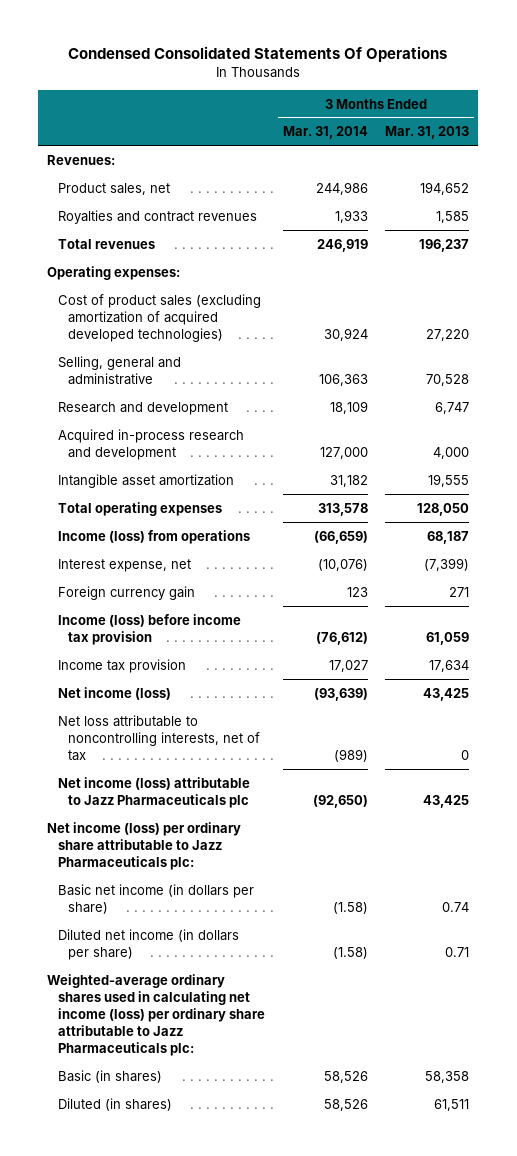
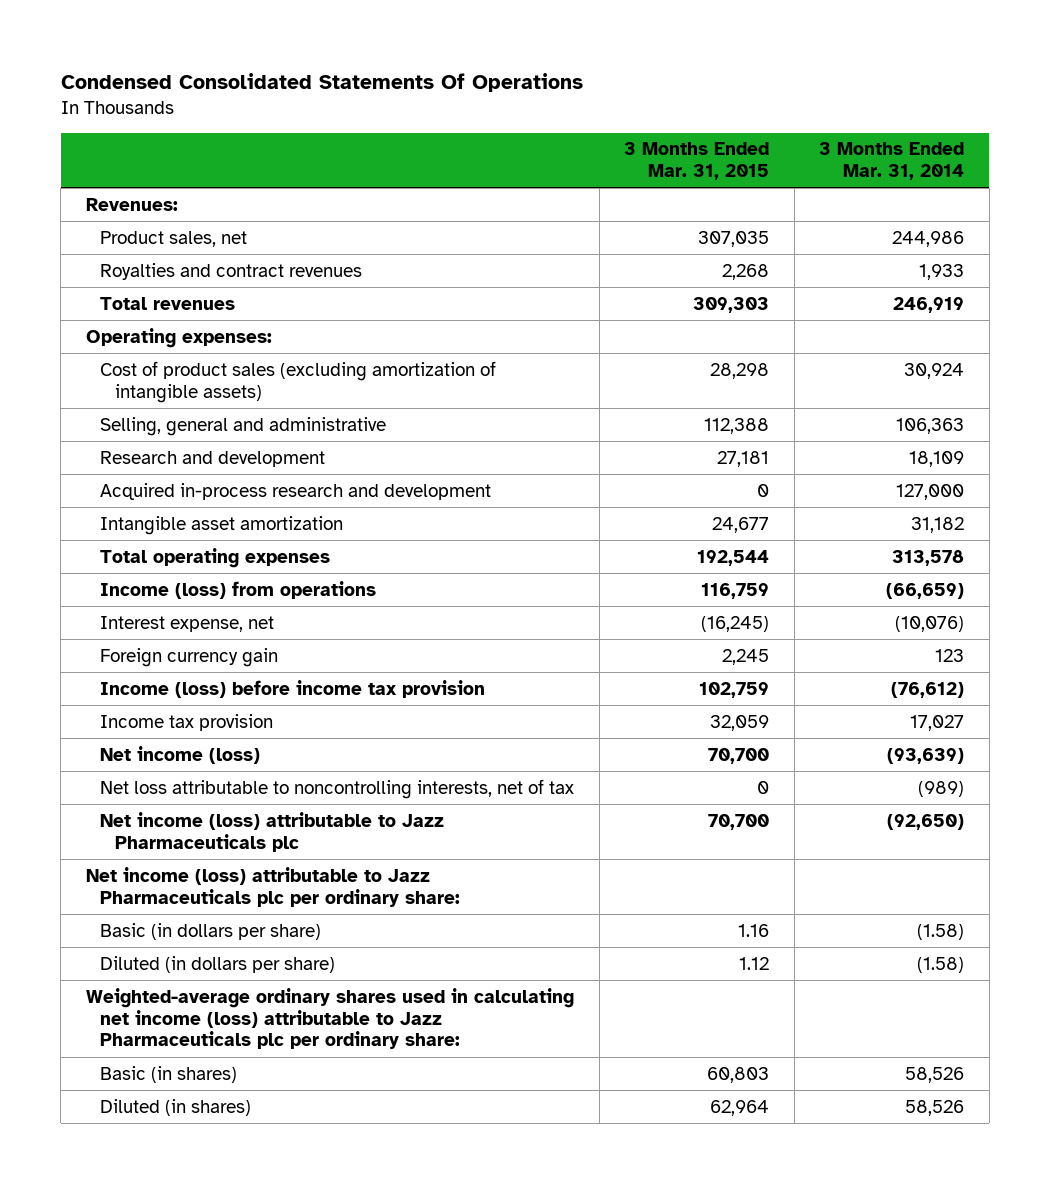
[385,126,470,140] Mar. 31, 2013 -> none
none -> [624,142,770,181] 3 Months Ended Mar. 31, 2015
[57,293,261,342] Cost of product sales (excluding amortization of acquired developed technologies) -> [100,360,497,403] Cost of product sales (excluding amortization of intangible assets)
[47,821,242,870] Net income (loss) per ordinary share attributable to Jazz Pharmaceuticals plc: -> [85,866,461,907] Net income (loss) attributable to Jazz Pharmaceuticals plc per ordinary share:
[57,883,254,914] Basic net income (in dollars per share) -> [100,922,322,940] Basic (in dollars per share)
[57,928,239,960] Diluted net income (in dollars per share) -> [100,955,336,973] Diluted (in dollars per share)
[47,973,265,1057] Weighted-average ordinary shares used in calculating net income (loss) per ordinary share attributable to Jazz Pharmaceuticals plc: -> [85,987,574,1050] Weighted-average ordinary shares used in calculating net income (loss) attributable to Jazz Pharmaceuticals plc per ordinary share:

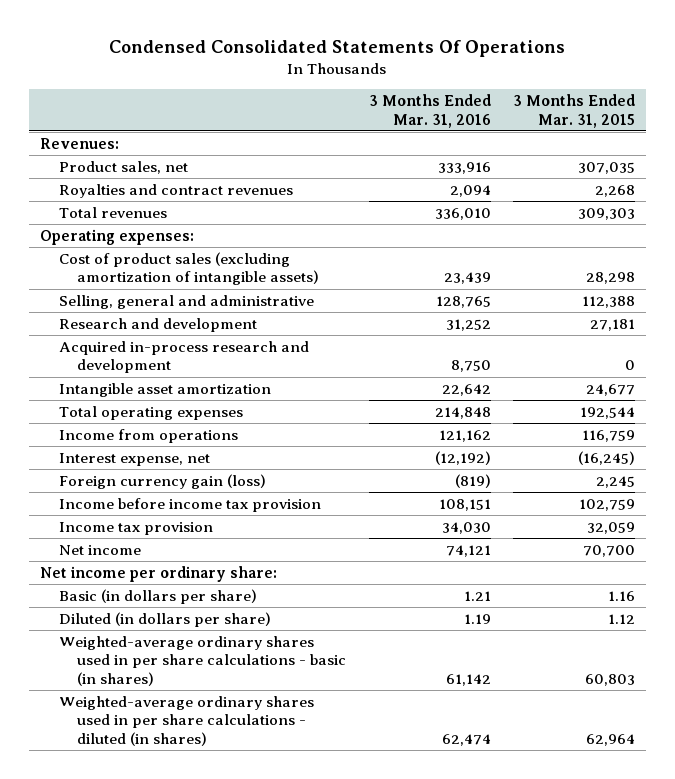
[819,142,965,181] 3 Months Ended Mar. 31, 2014 -> none
none -> [368,93,491,128] 3 Months Ended Mar. 31, 2016
[100,580,377,599] Income (loss) from operations -> [58,428,238,443] Income from operations
[100,647,279,667] Foreign currency gain -> [58,473,266,489] Foreign currency gain (loss)
[100,679,486,698] Income (loss) before income tax provision -> [58,497,321,512] Income before income tax provision
[100,778,575,799] Net loss attributable to noncontrolling interests, net of tax -> none
[100,811,445,852] Net income (loss) attributable to Jazz Pharmaceuticals plc -> none
[100,745,261,764] Net income (loss) -> [58,544,141,555] Net income
[85,866,461,907] Net income (loss) attributable to Jazz Pharmaceuticals plc per ordinary share: -> [39,565,277,582] Net income per ordinary share:
[85,987,574,1050] Weighted-average ordinary shares used in calculating net income (loss) attributable to Jazz Pharmaceuticals plc per ordinary share: -> none
[100,1065,238,1083] Basic (in shares) -> [58,635,347,686] Weighted-average ordinary shares used in per share calculations - basic (in shares)
[100,1098,252,1116] Diluted (in shares) -> [58,695,314,746] Weighted-average ordinary shares used in per share calculations - diluted (in shares)

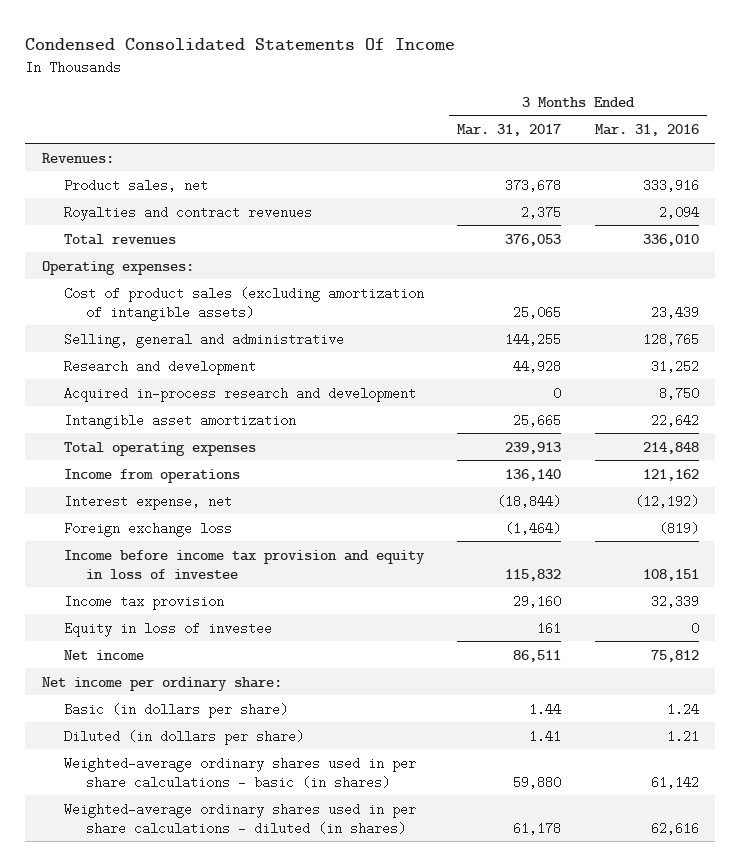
[109,39,566,57] Condensed Consolidated Statements Of Operations -> [25,38,456,52] Condensed Consolidated Statements Of Income
[512,93,635,128] 3 Months Ended Mar. 31, 2015 -> none
none -> [457,124,562,137] Mar. 31, 2017
[58,473,266,489] Foreign currency gain (loss) -> [64,521,233,537] Foreign exchange loss
[58,497,321,512] Income before income tax provision -> [64,549,426,579] Income before income tax provision and equity in loss of investee
[441,521,491,534] 34,030 -> [650,594,699,608] 32,339
none -> [64,621,273,637] Equity in loss of investee
[445,544,491,557] 74,121 -> [650,649,699,662] 75,812
[463,590,491,601] 1.21 -> [666,702,699,716] 1.24
[463,613,491,624] 1.19 -> [666,729,699,743] 1.21
[441,733,491,746] 62,474 -> [650,821,699,835] 62,616

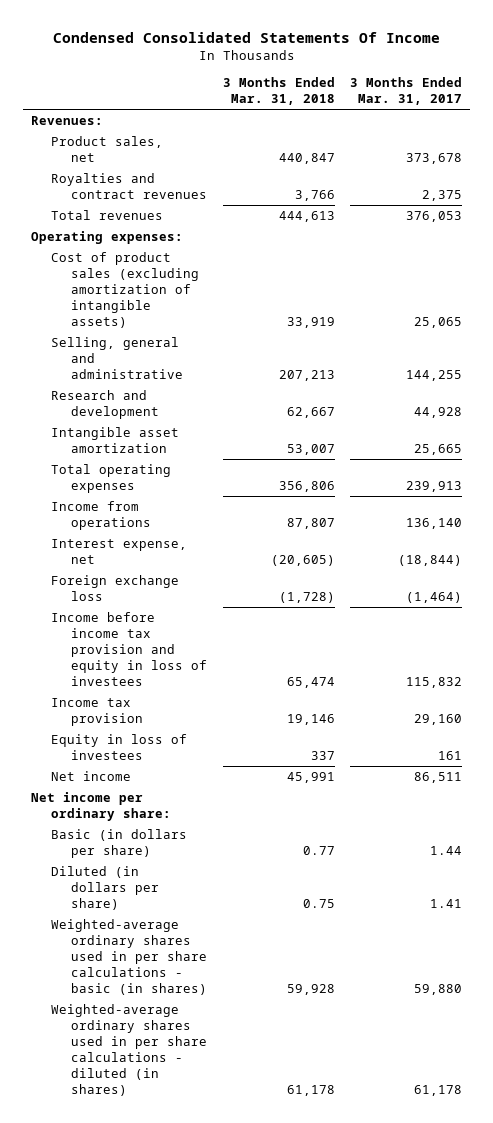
[594,124,699,137] Mar. 31, 2016 -> none
none -> [222,77,335,106] 3 Months Ended Mar. 31, 2018
[64,386,417,402] Acquired in-process research and development -> none
[64,549,426,579] Income before income tax provision and equity in loss of investee -> [50,611,207,687] Income before income tax provision and equity in loss of investees
[64,621,273,637] Equity in loss of investee -> [50,733,187,760] Equity in loss of investees

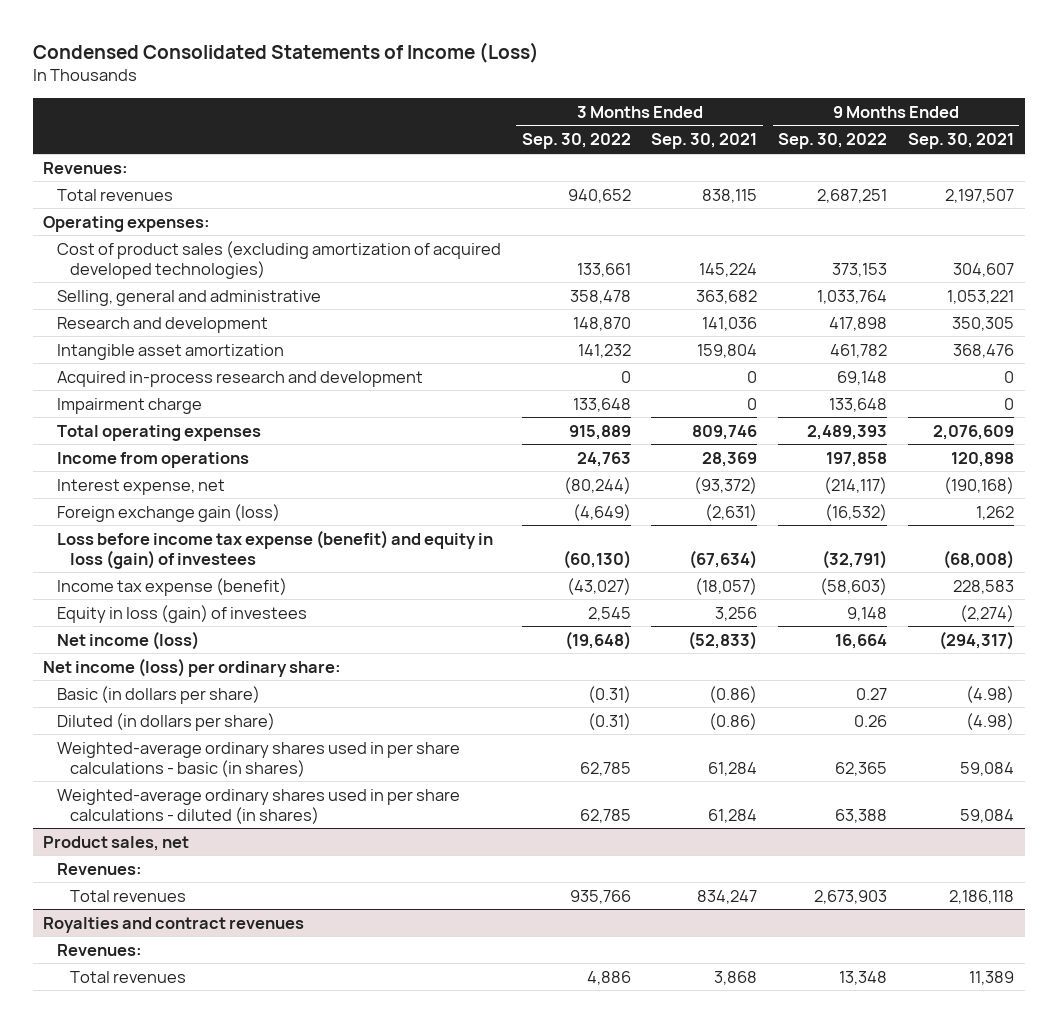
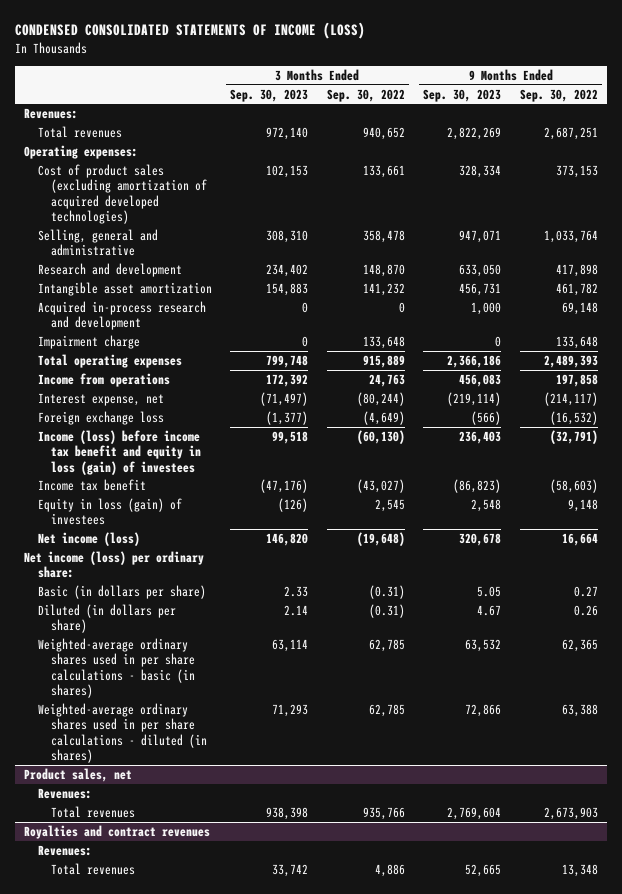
[32,41,539,63] Condensed Consolidated Statements of Income (Loss) -> [14,22,365,40] CONDENSED CONSOLIDATED STATEMENTS OF INCOME (LOSS)
[651,133,758,150] Sep. 30, 2021 -> none
[908,133,1015,150] Sep. 30, 2021 -> none
none -> [230,88,309,102] Sep. 30, 2023
none -> [423,88,502,102] Sep. 30, 2023
[56,503,280,522] Foreign exchange gain (loss) -> [37,410,164,425] Foreign exchange loss
[56,529,493,569] Loss before income tax expense (benefit) and equity in loss (gain) of investees -> [37,429,202,475] Income (loss) before income tax benefit and equity in loss (gain) of investees
[56,577,287,596] Income tax expense (benefit) -> [37,478,146,491] Income tax benefit

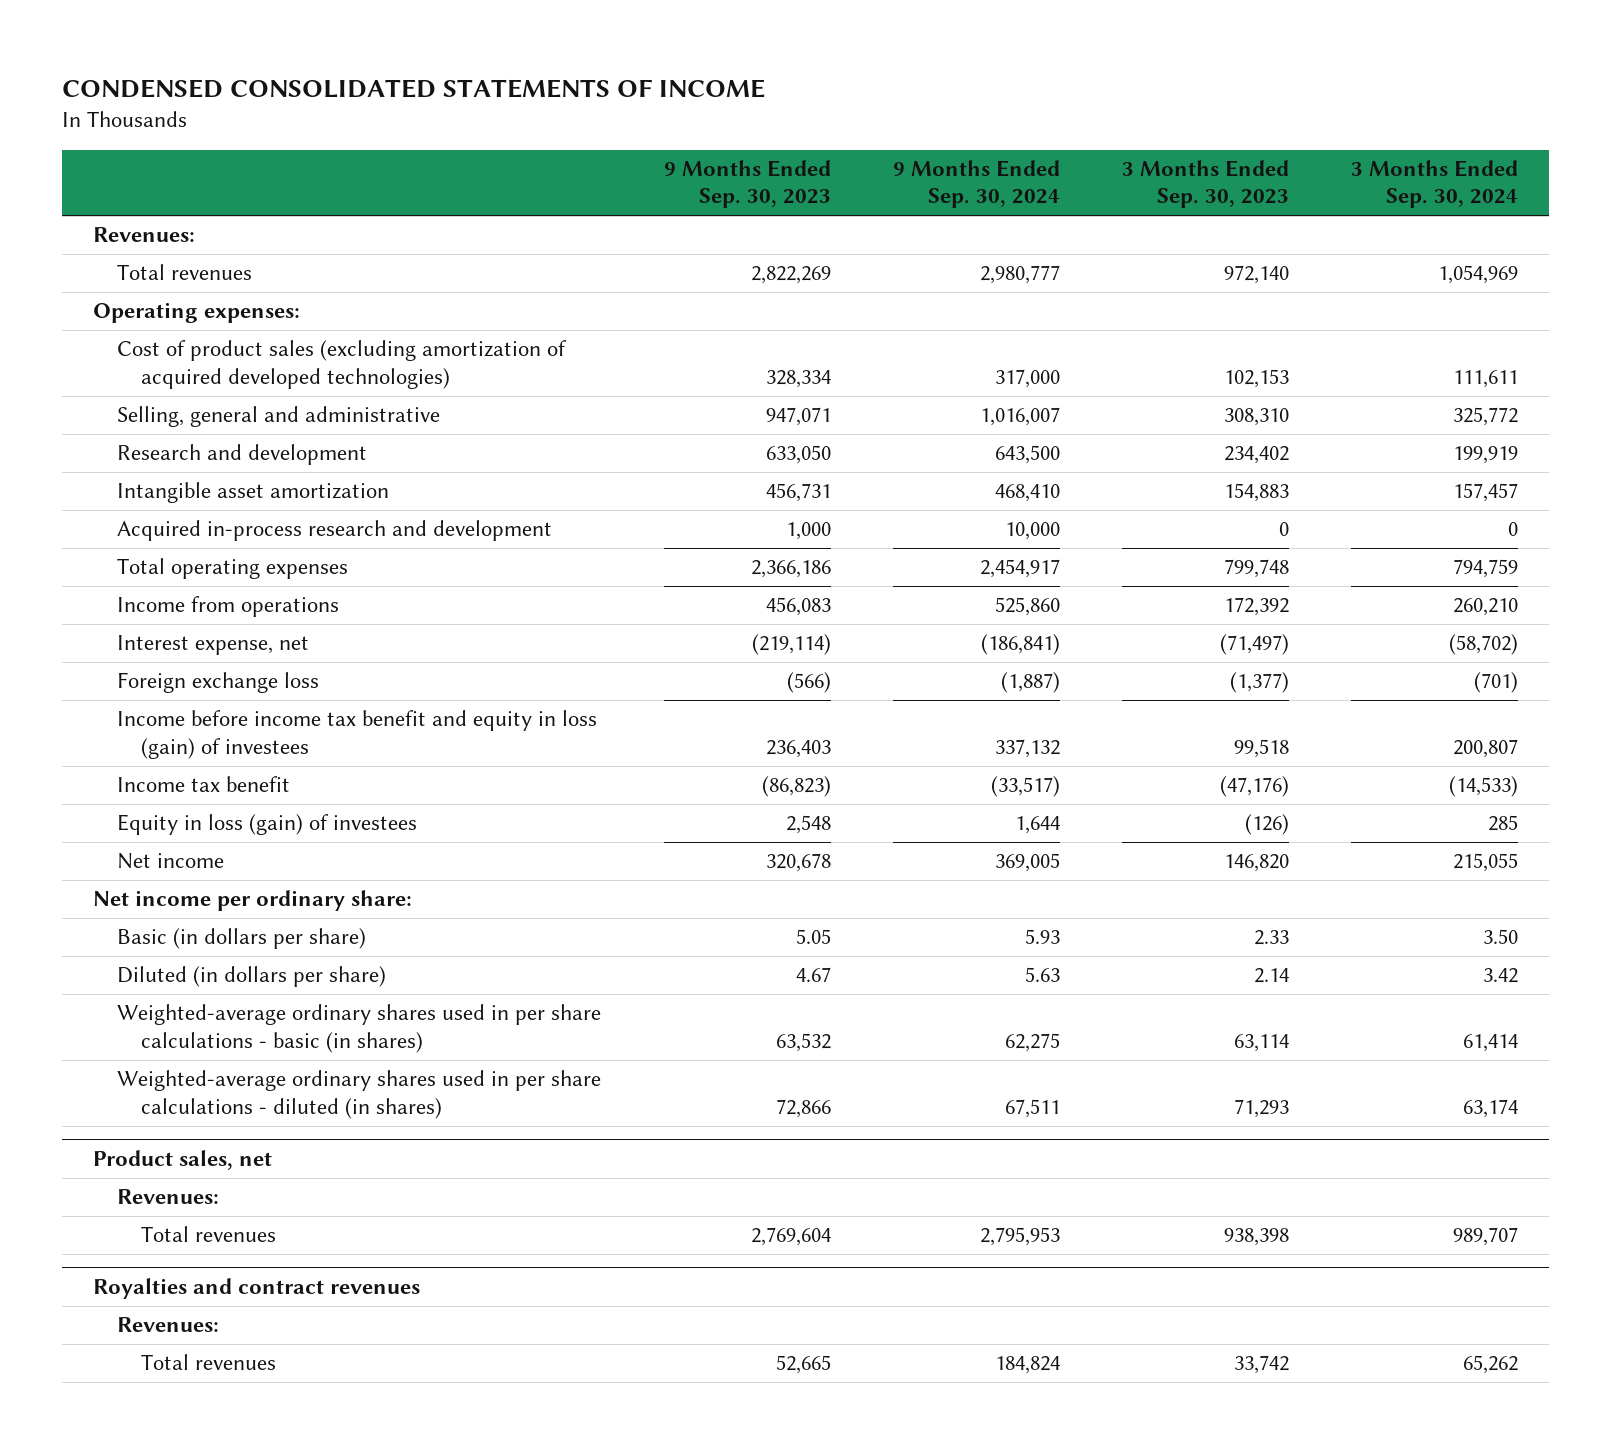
[14,22,365,40] CONDENSED CONSOLIDATED STATEMENTS OF INCOME (LOSS) -> [62,78,766,98] CONDENSED CONSOLIDATED STATEMENTS OF INCOME
[326,88,405,102] Sep. 30, 2022 -> none
[519,88,598,102] Sep. 30, 2022 -> none
none -> [892,160,1060,209] 9 Months Ended Sep. 30, 2024
none -> [1351,160,1519,209] 3 Months Ended Sep. 30, 2024
[37,334,140,349] Impairment charge -> none
[37,429,202,475] Income (loss) before income tax benefit and equity in loss (gain) of investees -> [117,710,598,759] Income before income tax benefit and equity in loss (gain) of investees
[37,531,140,546] Net income (loss) -> [117,853,225,870] Net income
[24,550,205,579] Net income (loss) per ordinary share: -> [93,890,413,912] Net income per ordinary share:

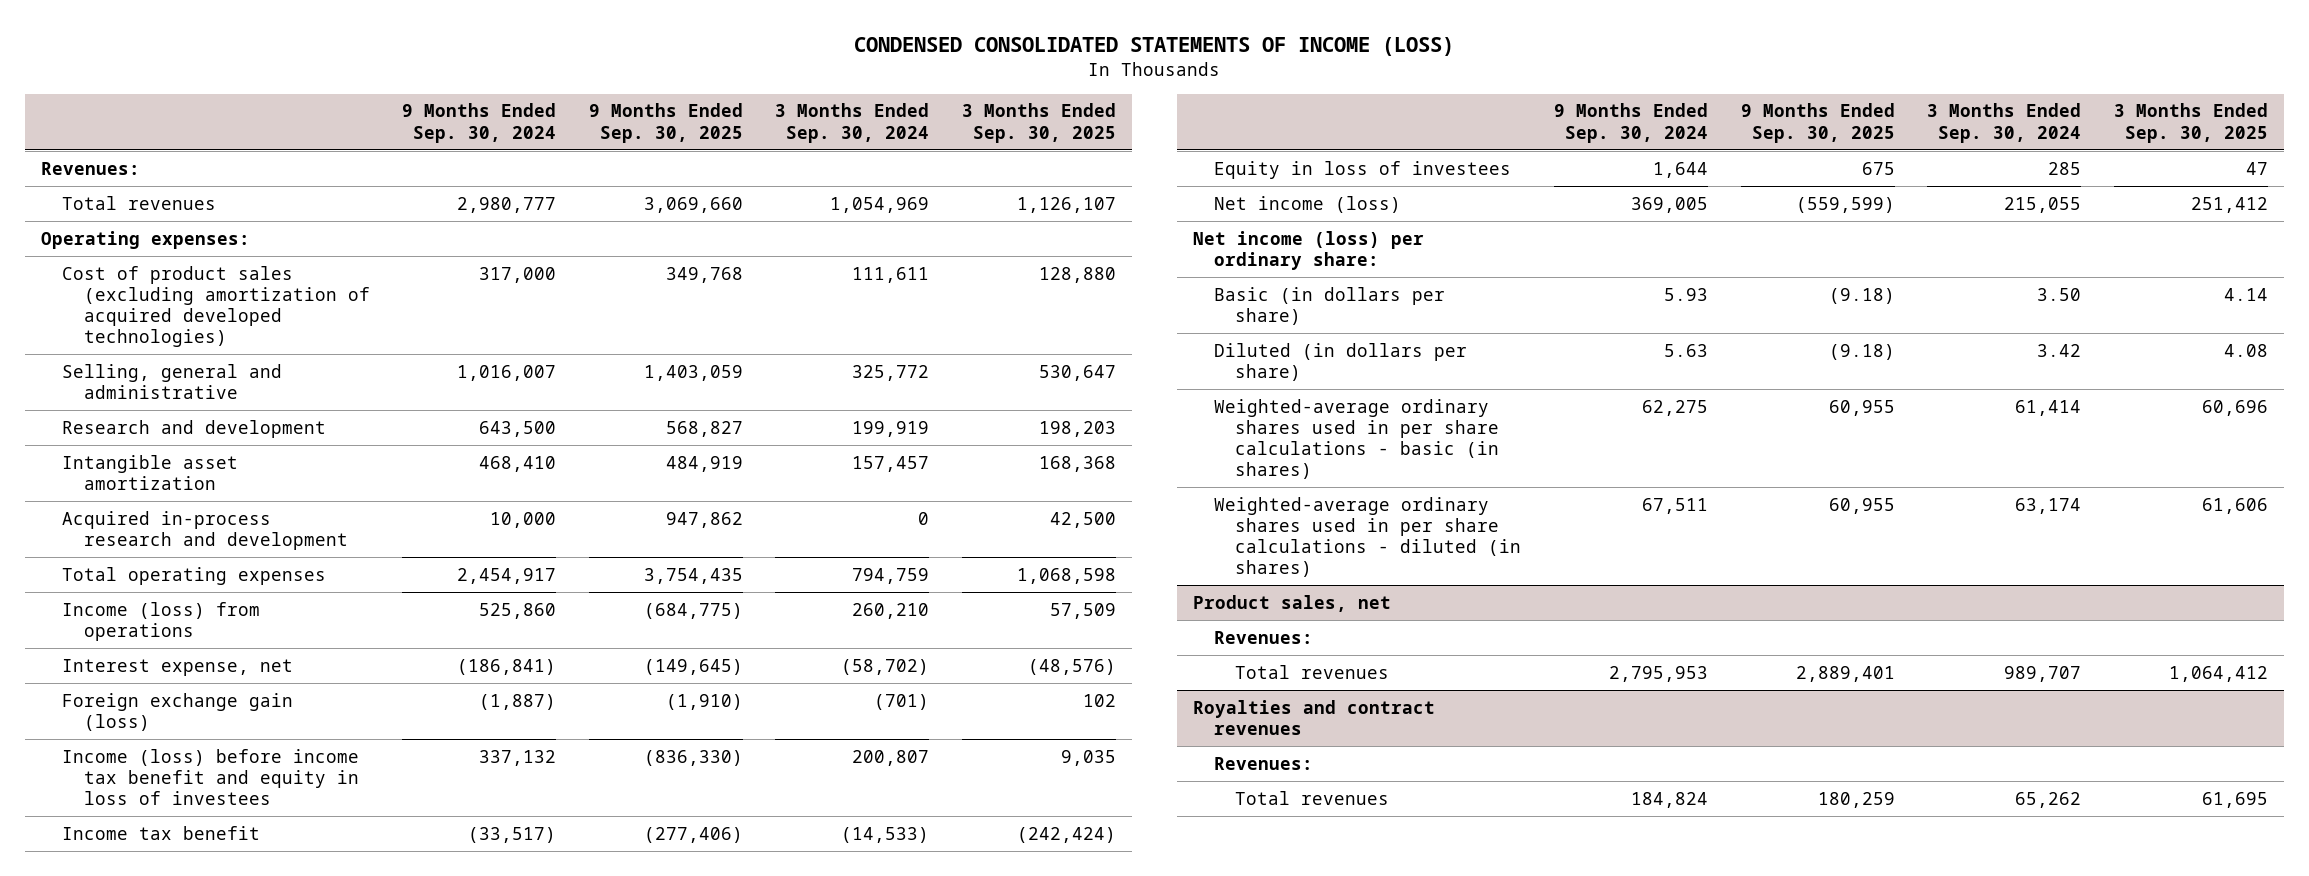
[62,78,766,98] CONDENSED CONSOLIDATED STATEMENTS OF INCOME -> [854,37,1455,57] CONDENSED CONSOLIDATED STATEMENTS OF INCOME (LOSS)
[663,160,831,209] 9 Months Ended Sep. 30, 2023 -> none
[1121,160,1289,209] 3 Months Ended Sep. 30, 2023 -> none
none -> [588,103,743,143] 9 Months Ended Sep. 30, 2025
none -> [962,103,1117,143] 3 Months Ended Sep. 30, 2025
[117,596,340,618] Income from operations -> [62,601,261,641] Income (loss) from operations
[117,672,320,694] Foreign exchange loss -> [62,692,294,731] Foreign exchange gain (loss)
[117,710,598,759] Income before income tax benefit and equity in loss (gain) of investees -> [62,748,360,806] Income (loss) before income tax benefit and equity in loss of investees
[117,814,418,836] Equity in loss (gain) of investees -> [1214,160,1512,179] Equity in loss of investees
[117,853,225,870] Net income -> [1214,195,1402,213] Net income (loss)
[93,890,413,912] Net income per ordinary share: -> [1192,230,1424,270] Net income (loss) per ordinary share:

